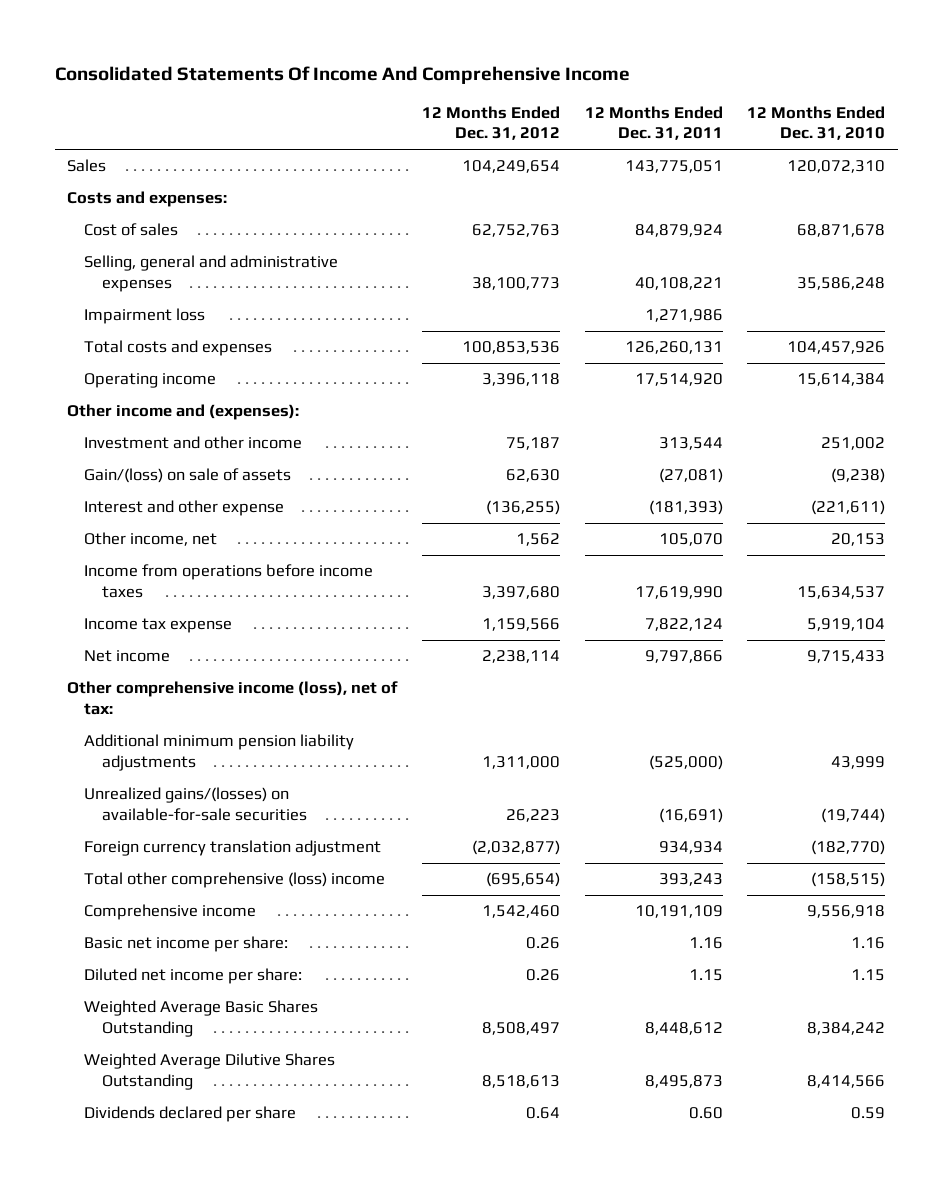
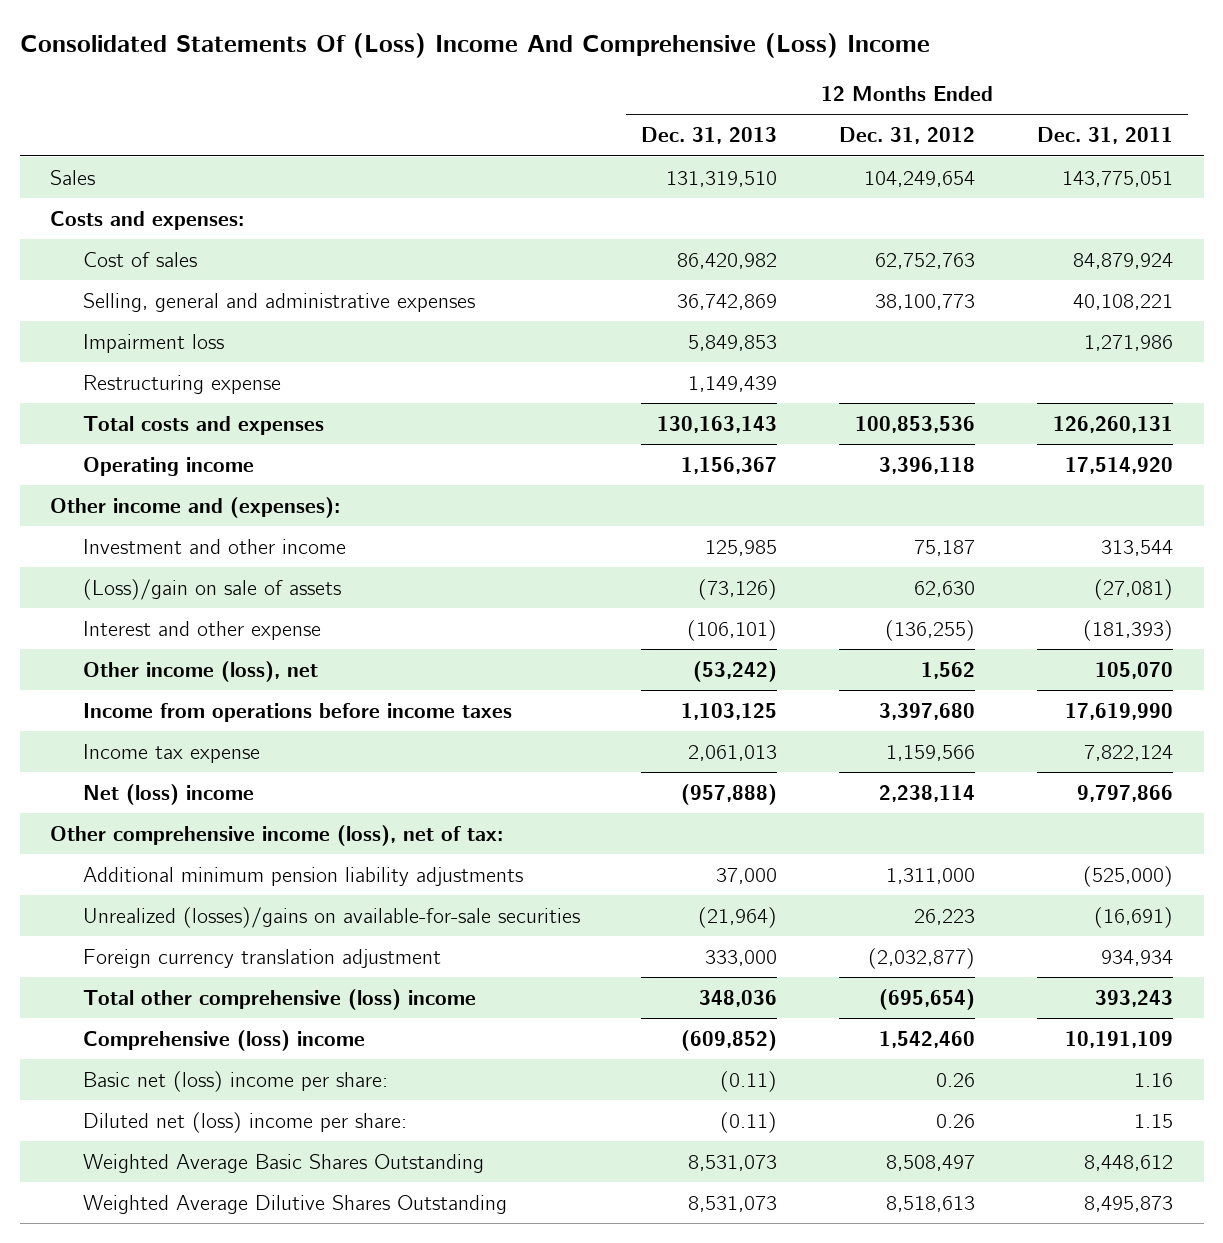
[54,65,630,84] Consolidated Statements Of Income And Comprehensive Income -> [19,33,930,59] Consolidated Statements Of (Loss) Income And Comprehensive (Loss) Income
[747,105,886,141] 12 Months Ended Dec. 31, 2010 -> none
none -> [641,127,778,145] Dec. 31, 2013
none -> [82,374,281,394] Restructuring expense
[84,468,292,484] Gain/(loss) on sale of assets -> [82,578,341,600] (Loss)/gain on sale of assets
[84,532,218,547] Other income, net -> [82,660,318,682] Other income (loss), net
[84,650,171,663] Net income -> [82,783,254,805] Net (loss) income
[84,787,307,821] Unrealized gains/(losses) on available-for-sale securities -> [82,906,580,928] Unrealized (losses)/gains on available-for-sale securities
[84,904,257,921] Comprehensive income -> [82,1029,365,1051] Comprehensive (loss) income
[84,936,289,953] Basic net income per share: -> [82,1070,388,1092] Basic net (loss) income per share:
[84,968,303,985] Diluted net income per share: -> [82,1111,407,1133] Diluted net (loss) income per share:
[84,1106,297,1123] Dividends declared per share -> none

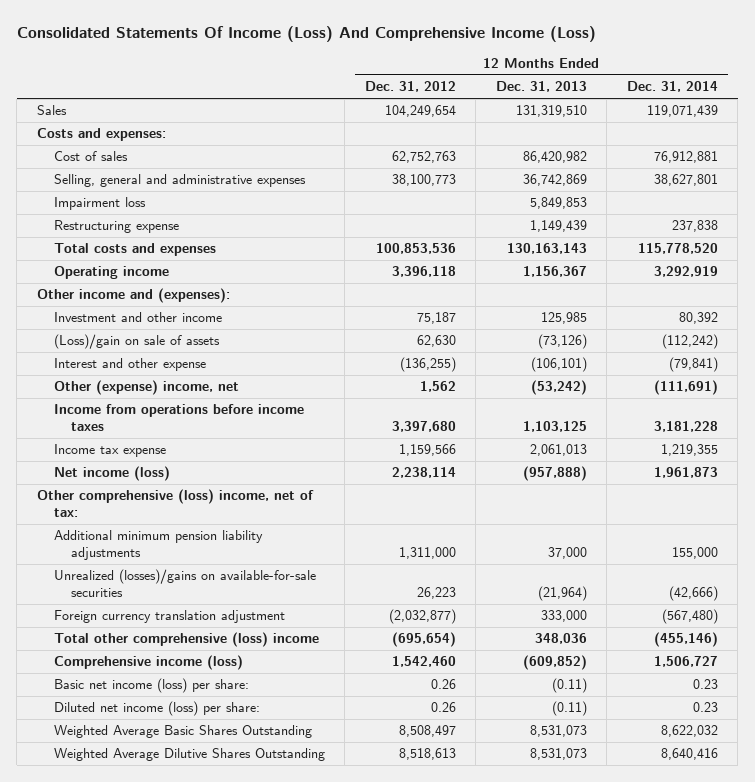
[19,33,930,59] Consolidated Statements Of (Loss) Income And Comprehensive (Loss) Income -> [16,26,596,43] Consolidated Statements Of Income (Loss) And Comprehensive Income (Loss)
[1036,127,1173,145] Dec. 31, 2011 -> none
none -> [626,81,718,93] Dec. 31, 2014
[82,660,318,682] Other income (loss), net -> [54,380,240,396] Other (expense) income, net
[82,783,254,805] Net (loss) income -> [54,466,171,482] Net income (loss)
[50,824,504,846] Other comprehensive income (loss), net of tax: -> [36,489,314,518] Other comprehensive (loss) income, net of tax:
[82,1029,365,1051] Comprehensive (loss) income -> [54,655,244,671] Comprehensive income (loss)
[82,1070,388,1092] Basic net (loss) income per share: -> [54,678,250,694] Basic net income (loss) per share:
[82,1111,407,1133] Diluted net (loss) income per share: -> [54,701,261,717] Diluted net income (loss) per share:

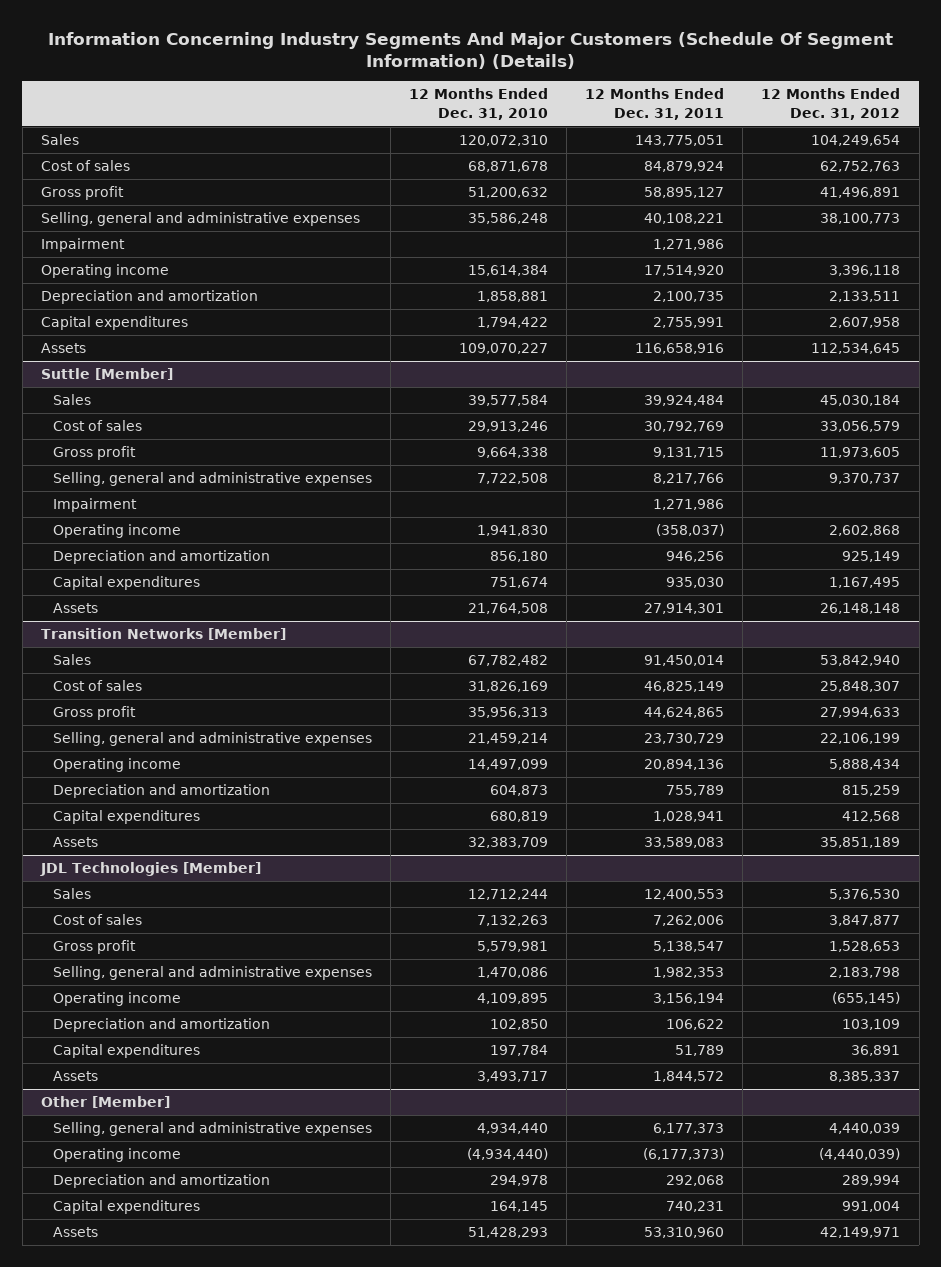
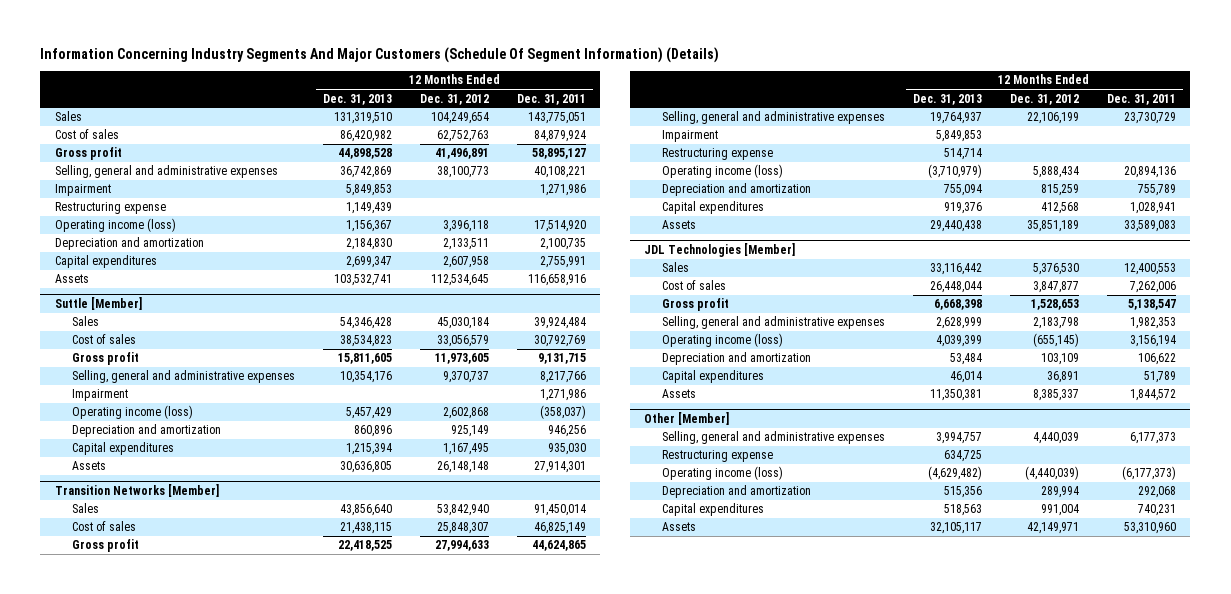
[408,88,548,120] 12 Months Ended Dec. 31, 2010 -> none
none -> [322,93,392,105] Dec. 31, 2013
none -> [54,202,166,215] Restructuring expense
[41,264,170,279] Operating income -> [54,218,176,233] Operating income (loss)
[52,524,181,539] Operating income -> [71,405,193,420] Operating income (loss)
none -> [661,130,718,143] Impairment
none -> [661,148,773,161] Restructuring expense
[52,758,181,773] Operating income -> [661,164,783,179] Operating income (loss)
[52,992,181,1007] Operating income -> [661,333,783,348] Operating income (loss)
none -> [661,450,773,463] Restructuring expense
[52,1148,181,1163] Operating income -> [661,466,783,481] Operating income (loss)

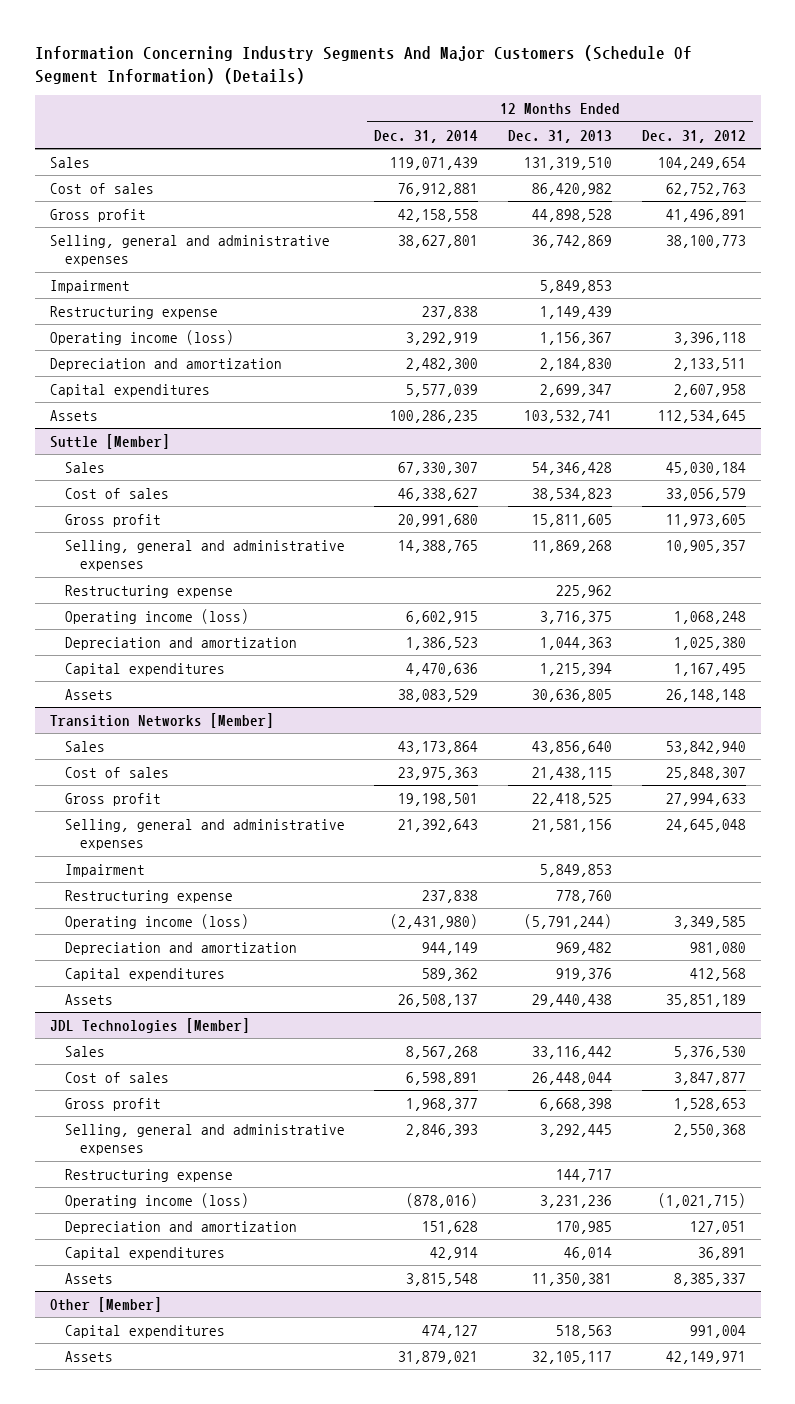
[517,93,587,105] Dec. 31, 2011 -> none
none -> [374,129,479,143] Dec. 31, 2014
[71,389,128,402] Impairment -> none
[339,371,392,384] 10,354,176 -> [532,539,613,553] 11,869,268
[443,371,490,384] 9,370,737 -> [665,539,746,553] 10,905,357
none -> [64,584,233,598] Restructuring expense
[345,407,392,420] 5,457,429 -> [540,610,613,624] 3,716,375
[443,407,490,420] 2,602,868 -> [673,610,746,624] 1,068,248
[353,425,392,438] 860,896 -> [540,636,613,650] 1,044,363
[451,425,490,438] 925,149 -> [673,636,746,650] 1,025,380
[929,112,982,125] 19,764,937 -> [532,818,613,832] 21,581,156
[1026,112,1079,125] 22,106,199 -> [665,818,746,832] 24,645,048
[943,148,982,161] 514,714 -> [556,889,613,903] 778,760
[927,164,982,179] (3,710,979) -> [524,913,613,929] (5,791,244)
[1032,166,1079,179] 5,888,434 -> [673,915,746,929] 3,349,585
[943,184,982,197] 755,094 -> [556,941,613,955] 969,482
[1040,184,1079,197] 815,259 -> [689,941,746,955] 981,080
[935,317,982,330] 2,628,999 -> [540,1123,613,1137] 3,292,445
[1032,317,1079,330] 2,183,798 -> [673,1123,746,1137] 2,550,368
none -> [64,1168,233,1182] Restructuring expense
[935,335,982,348] 4,039,399 -> [540,1194,613,1208] 3,231,236
[1032,333,1079,348] (655,145) -> [657,1192,746,1208] (1,021,715)
[949,353,982,366] 53,484 -> [556,1220,613,1234] 170,985
[1040,353,1079,366] 103,109 -> [689,1220,746,1234] 127,051
[661,431,885,445] Selling, general and administrative expenses -> none
[661,450,773,463] Restructuring expense -> none
[661,466,783,481] Operating income (loss) -> none
[661,485,811,499] Depreciation and amortization -> none

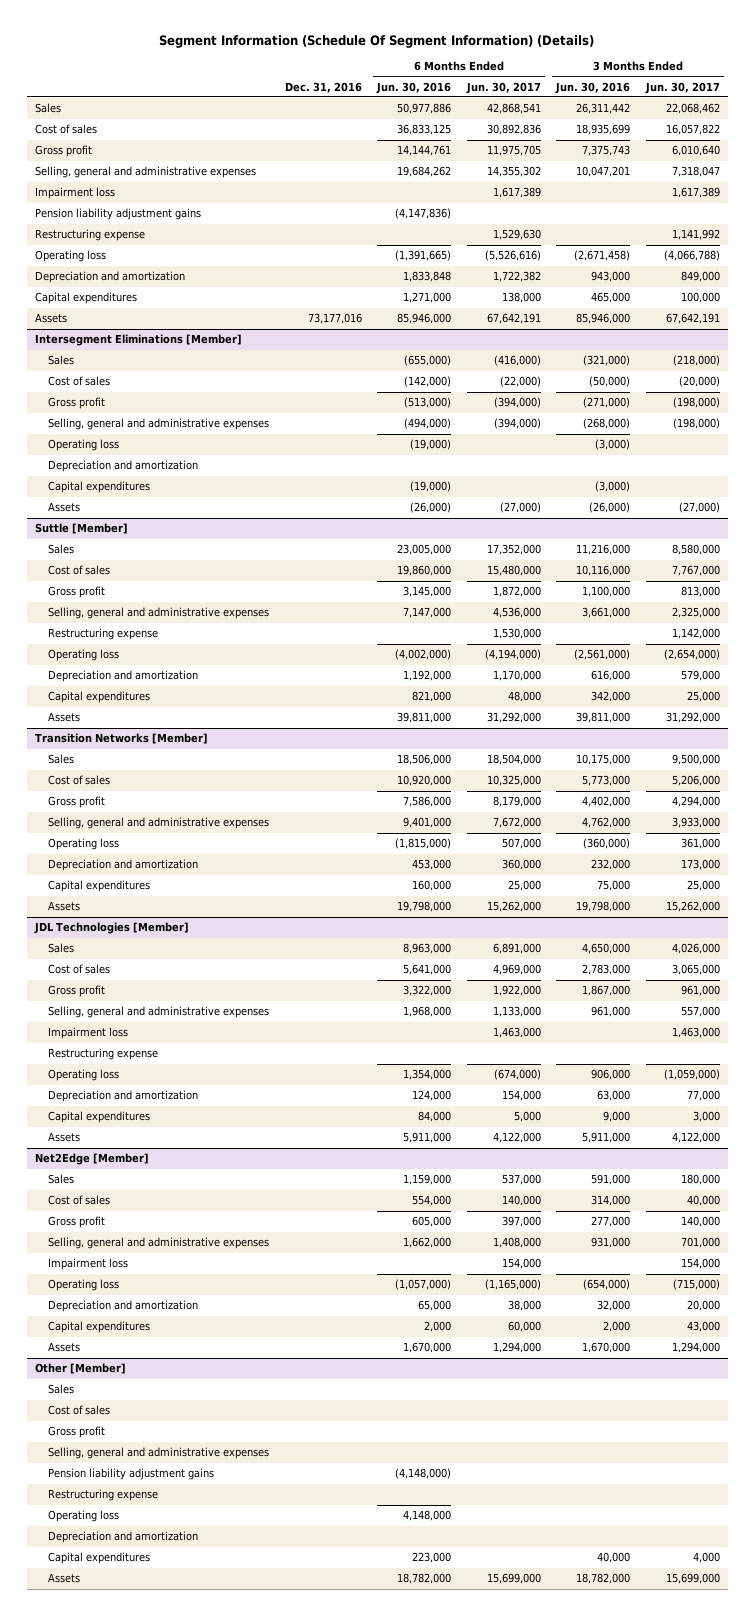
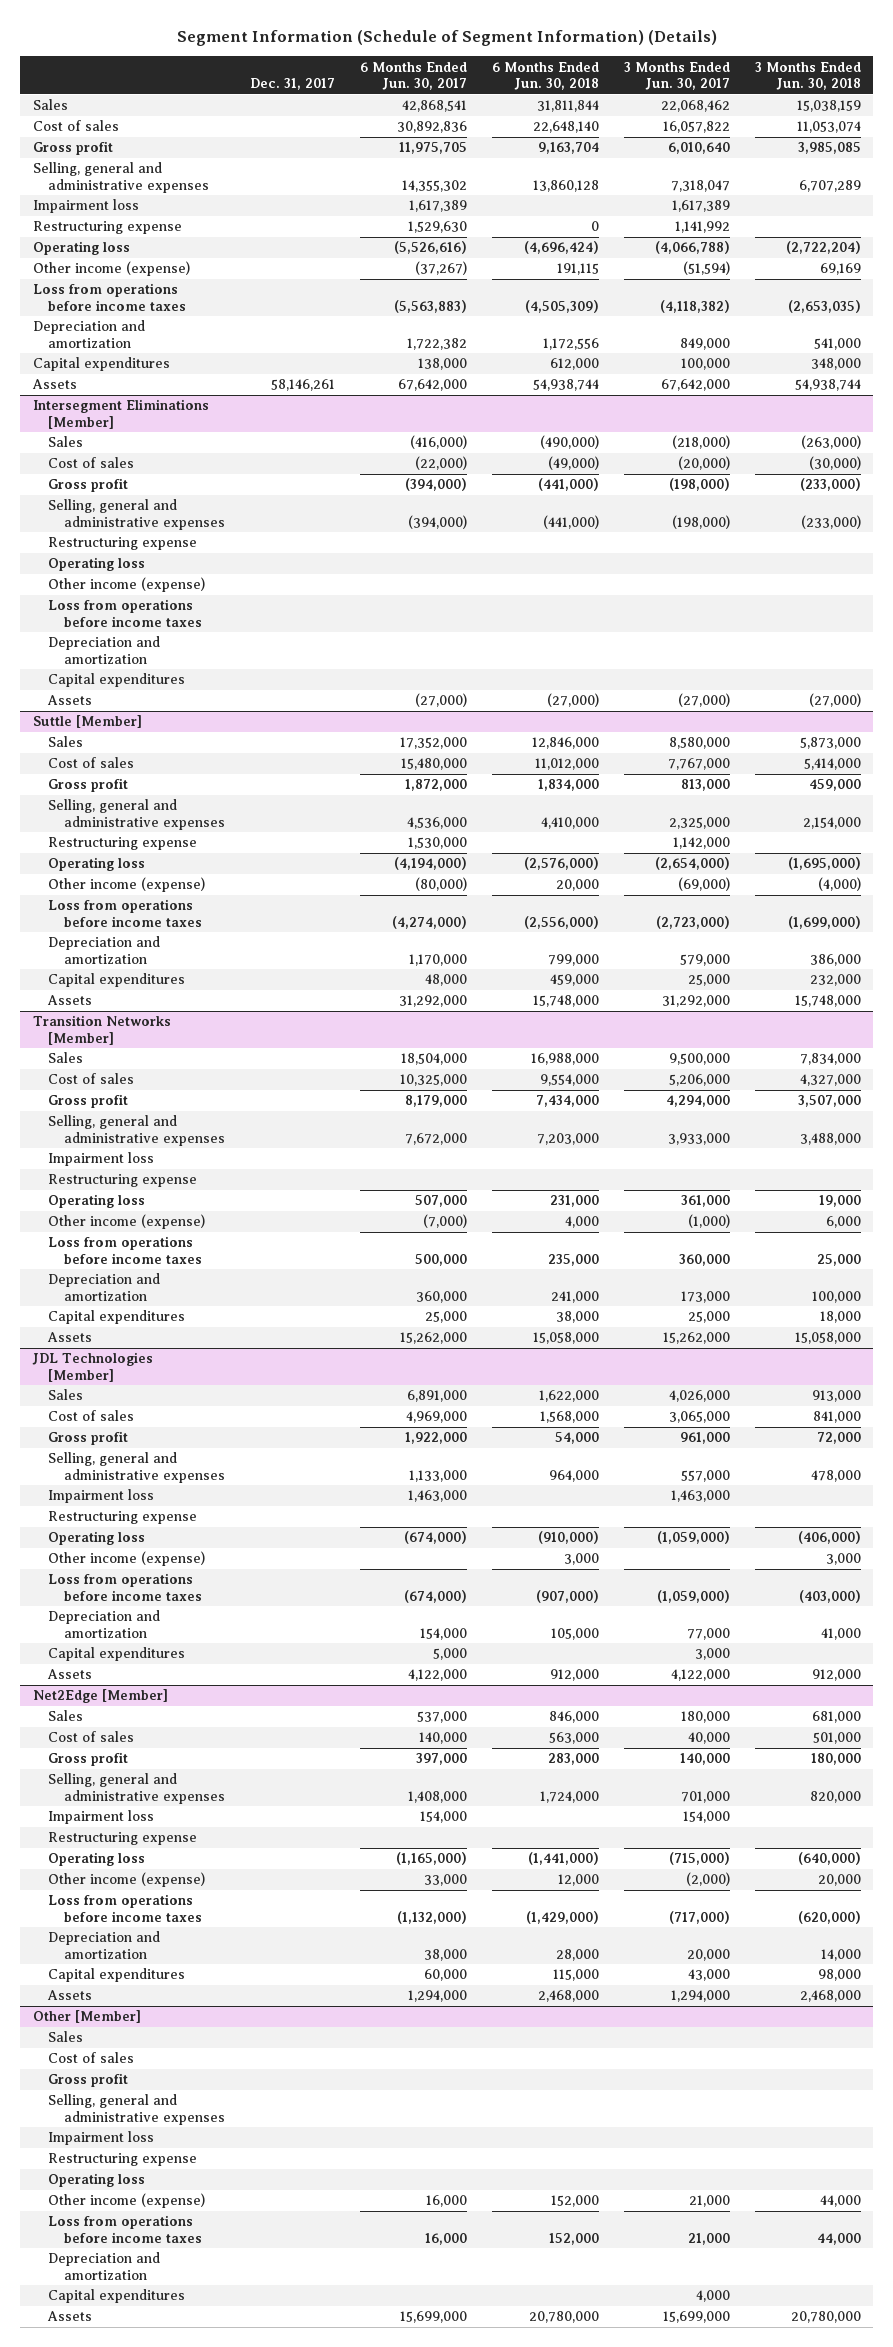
[159,34,595,48] Segment Information (Schedule Of Segment Information) (Details) -> [176,30,717,47] Segment Information (Schedule of Segment Information) (Details)
[284,81,362,93] Dec. 31, 2016 -> none
[376,81,452,94] Jun. 30, 2016 -> none
[555,81,631,94] Jun. 30, 2016 -> none
none -> [249,78,335,91] Dec. 31, 2017
none -> [491,61,599,91] 6 Months Ended Jun. 30, 2018
none -> [754,61,861,91] 3 Months Ended Jun. 30, 2018
[35,208,202,221] Pension liability adjustment gains -> none
none -> [32,261,190,277] Other income (expense)
none -> [32,283,187,312] Loss from operations before income taxes
[486,313,541,325] 67,642,191 -> [397,379,467,392] 67,642,000
[665,313,720,325] 67,642,191 -> [660,379,730,392] 67,642,000
none -> [48,537,198,551] Restructuring expense
none -> [48,577,206,593] Other income (expense)
none -> [48,599,202,628] Loss from operations before income taxes
none -> [48,877,206,893] Other income (expense)
none -> [48,899,202,928] Loss from operations before income taxes
none -> [48,1152,155,1167] Impairment loss
none -> [48,1174,198,1188] Restructuring expense
none -> [48,1214,206,1230] Other income (expense)
none -> [48,1236,202,1265] Loss from operations before income taxes
none -> [48,1551,206,1567] Other income (expense)
none -> [48,1573,202,1602] Loss from operations before income taxes
none -> [48,1832,198,1846] Restructuring expense
none -> [48,1872,206,1888] Other income (expense)
none -> [48,1894,202,1923] Loss from operations before income taxes
[48,1468,215,1481] Pension liability adjustment gains -> none
none -> [48,2131,155,2146] Impairment loss
none -> [48,2193,206,2209] Other income (expense)
none -> [48,2215,202,2244] Loss from operations before income taxes

